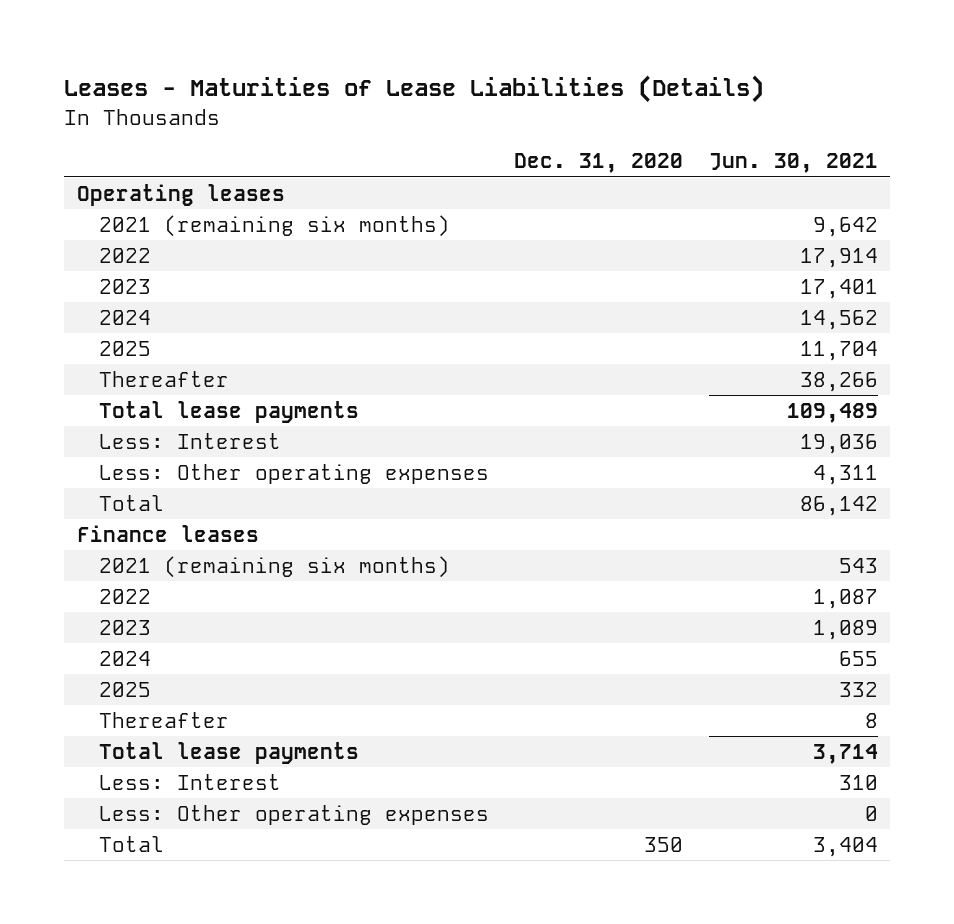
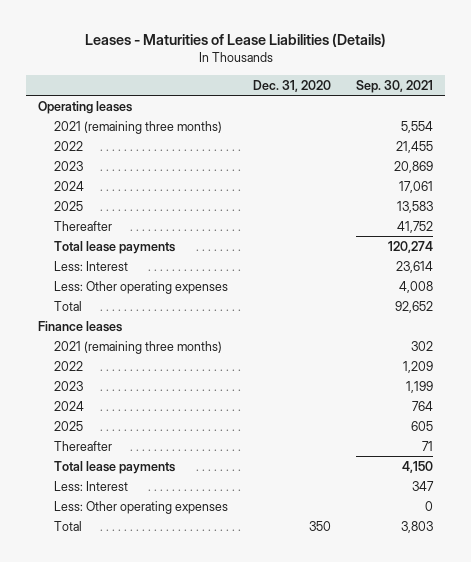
[708,153,878,174] Jun. 30, 2021 -> none
none -> [355,79,433,93] Sep. 30, 2021
[98,214,450,237] 2021 (remaining six months) -> [54,120,223,134] 2021 (remaining three months)
[98,555,450,578] 2021 (remaining six months) -> [54,340,223,354] 2021 (remaining three months)

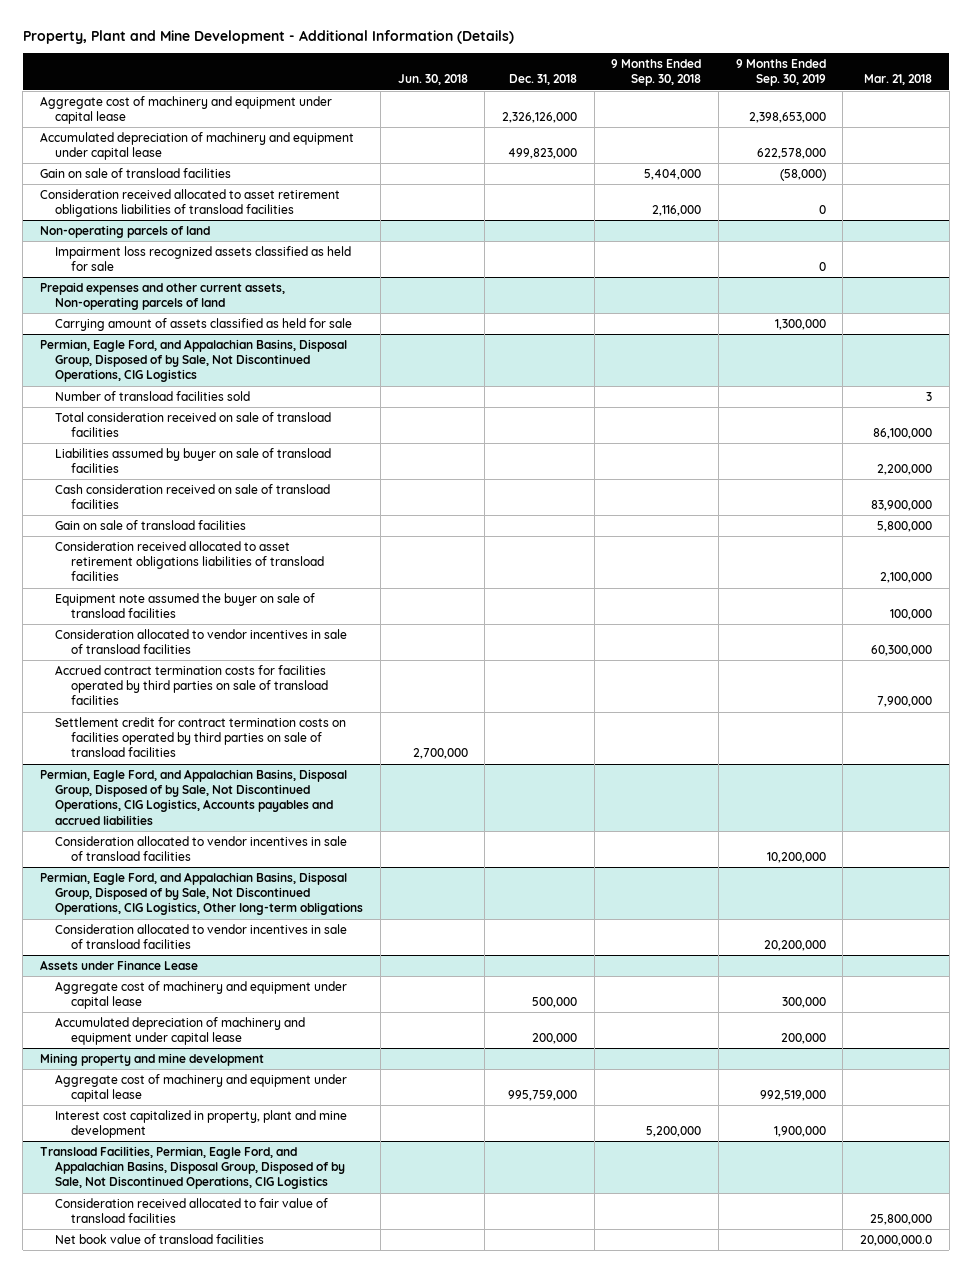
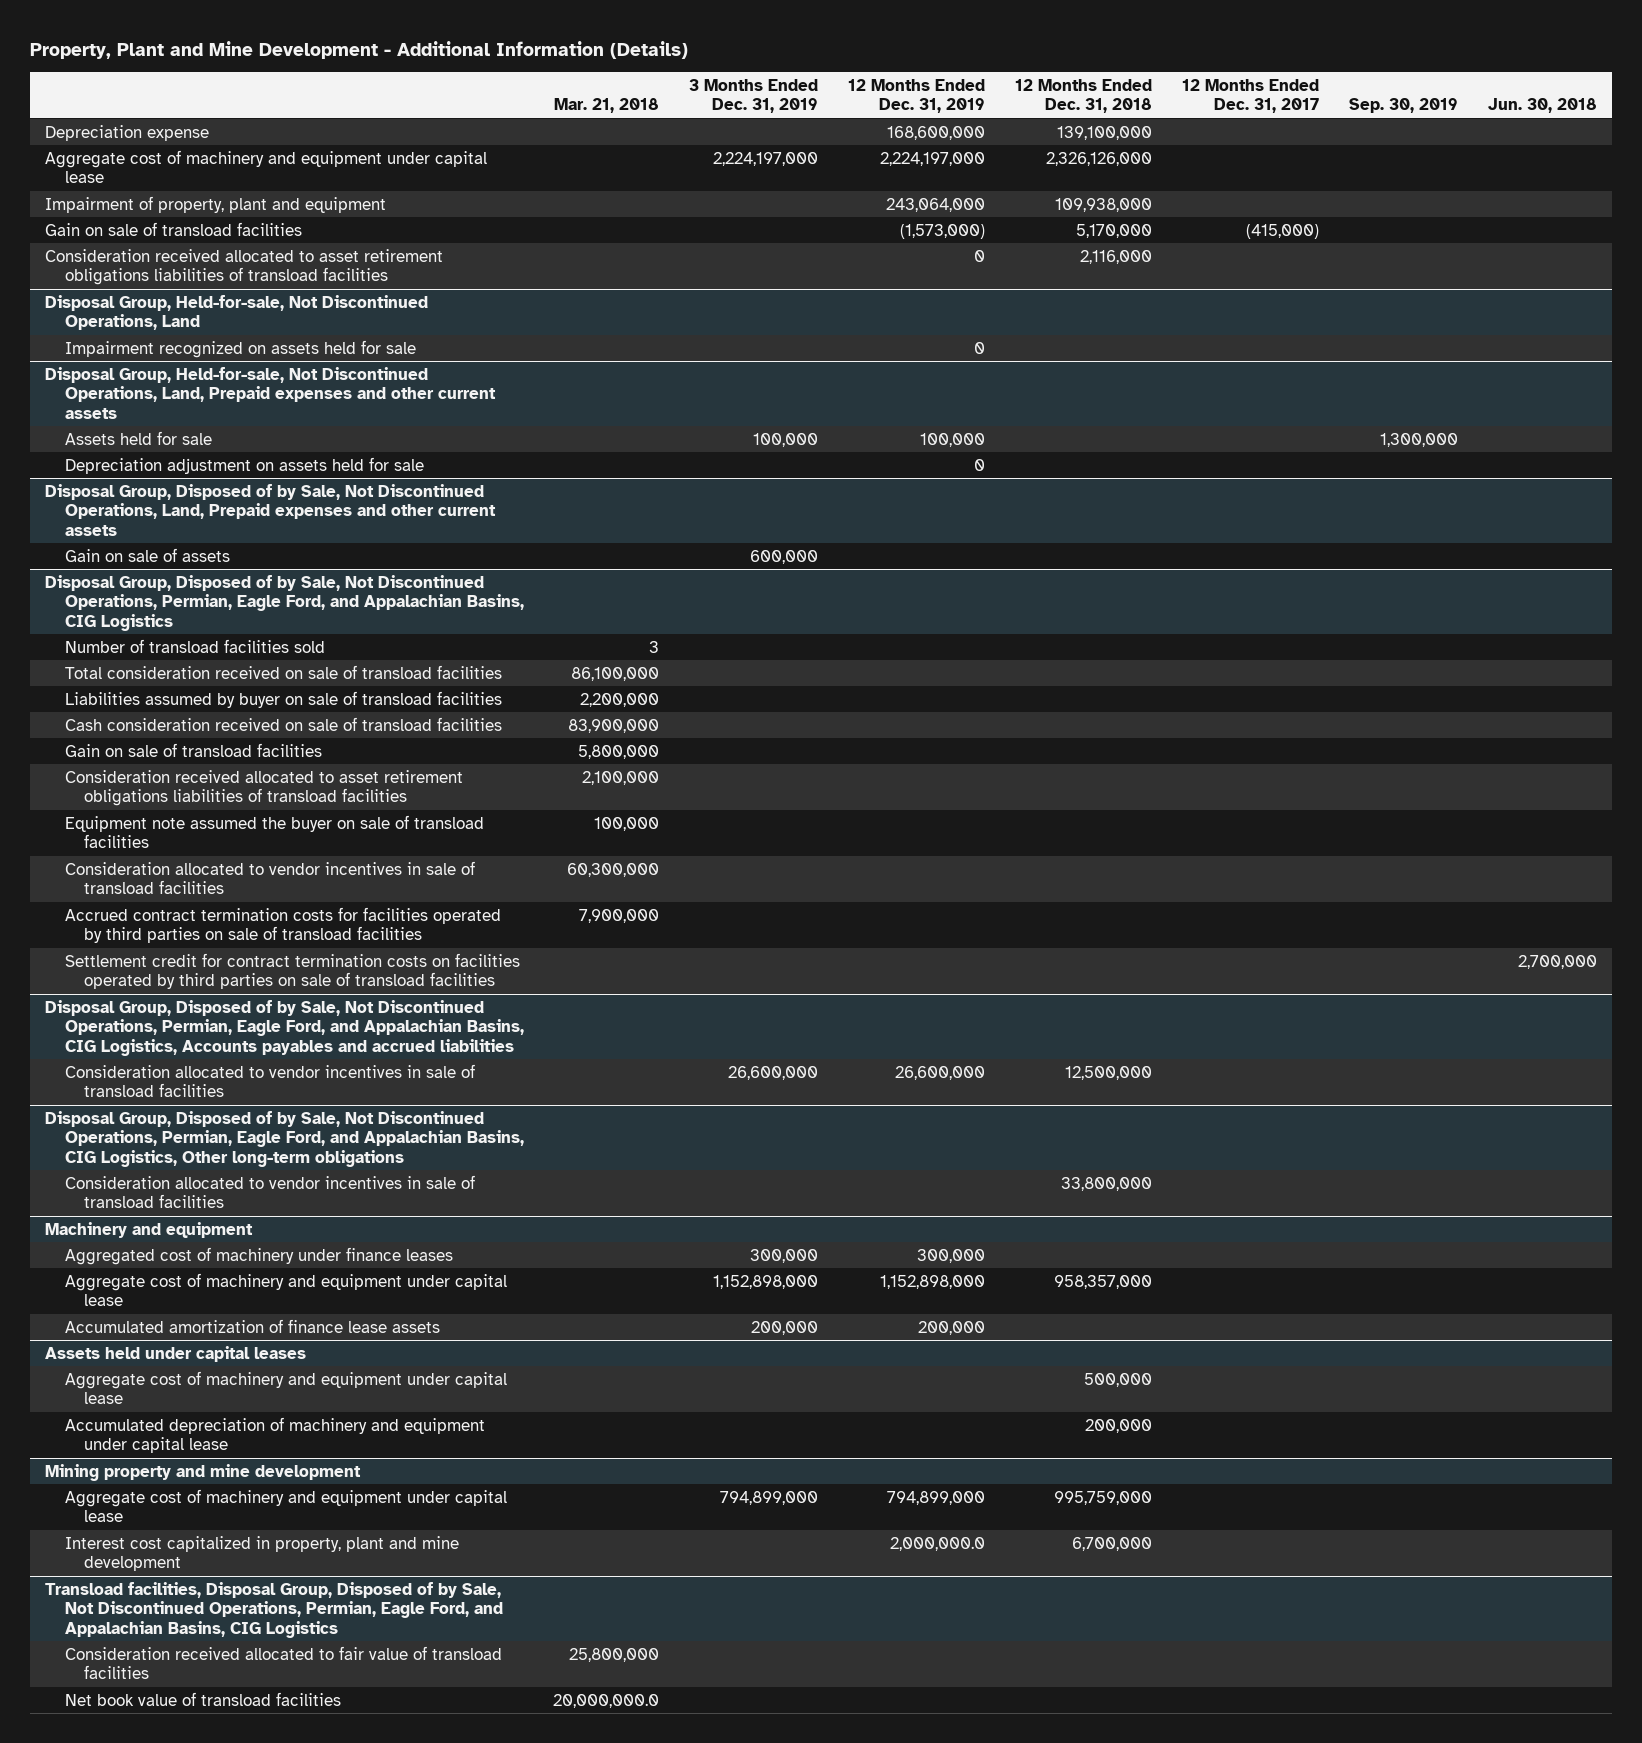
[509,74,578,86] Dec. 31, 2018 -> none
[611,59,702,87] 9 Months Ended Sep. 30, 2018 -> none
[735,59,826,87] 9 Months Ended Sep. 30, 2019 -> none
none -> [689,78,819,114] 3 Months Ended Dec. 31, 2019
none -> [848,78,986,114] 12 Months Ended Dec. 31, 2019
none -> [1015,78,1153,114] 12 Months Ended Dec. 31, 2018
none -> [1182,78,1320,114] 12 Months Ended Dec. 31, 2017
none -> [1349,98,1459,114] Sep. 30, 2019
none -> [45,124,210,141] Depreciation expense
[39,131,354,161] Accumulated depreciation of machinery and equipment under capital lease -> none
none -> [45,195,387,213] Impairment of property, plant and equipment
[39,224,210,238] Non-operating parcels of land -> none
[55,245,352,272] Impairment loss recognized assets classified as held for sale -> none
[39,281,285,311] Prepaid expenses and other current assets, Non-operating parcels of land -> none
[55,317,353,331] Carrying amount of assets classified as held for sale -> none
none -> [45,294,429,331] Disposal Group, Held-for-sale, Not Discontinued Operations, Land
none -> [64,339,416,358] Impairment recognized on assets held for sale
none -> [45,366,496,419] Disposal Group, Held-for-sale, Not Discontinued Operations, Land, Prepaid expenses and other current assets
none -> [64,430,212,445] Assets held for sale
none -> [64,456,424,474] Depreciation adjustment on assets held for sale
none -> [45,483,496,536] Disposal Group, Disposed of by Sale, Not Discontinued Operations, Land, Prepaid expenses and other current assets
none -> [64,547,230,562] Gain on sale of assets
[39,338,347,383] Permian, Eagle Ford, and Appalachian Basins, Disposal Group, Disposed of by Sale, Not Discontinued Operations, CIG Logistics -> [45,574,524,631] Disposal Group, Disposed of by Sale, Not Discontinued Operations, Permian, Eagle Ford, and Appalachian Basins, CIG Logistics
[39,768,347,825] Permian, Eagle Ford, and Appalachian Basins, Disposal Group, Disposed of by Sale, Not Discontinued Operations, CIG Logistics, Accounts payables and accrued liabilities -> [45,999,524,1056] Disposal Group, Disposed of by Sale, Not Discontinued Operations, Permian, Eagle Ford, and Appalachian Basins, CIG Logistics, Accounts payables and accrued liabilities
[39,871,364,916] Permian, Eagle Ford, and Appalachian Basins, Disposal Group, Disposed of by Sale, Not Discontinued Operations, CIG Logistics, Other long-term obligations -> [45,1110,524,1167] Disposal Group, Disposed of by Sale, Not Discontinued Operations, Permian, Eagle Ford, and Appalachian Basins, CIG Logistics, Other long-term obligations
[39,959,198,970] Assets under Finance Lease -> none
[55,980,348,1010] Aggregate cost of machinery and equipment under capital lease -> none
[55,1016,306,1046] Accumulated depreciation of machinery and equipment under capital lease -> none
none -> [45,1221,254,1238] Machinery and equipment
none -> [64,1246,453,1265] Aggregated cost of machinery under finance leases
none -> [64,1272,507,1307] Aggregate cost of machinery and equipment under capital lease
none -> [64,1318,440,1333] Accumulated amortization of finance lease assets
none -> [45,1345,307,1362] Assets held under capital leases
none -> [64,1370,507,1405] Aggregate cost of machinery and equipment under capital lease
none -> [64,1416,485,1454] Accumulated depreciation of machinery and equipment under capital lease
[39,1145,346,1190] Transload Facilities, Permian, Eagle Ford, and Appalachian Basins, Disposal Group, Disposed of by Sale, Not Discontinued Operations, CIG Logistics -> [45,1581,503,1638] Transload facilities, Disposal Group, Disposed of by Sale, Not Discontinued Operations, Permian, Eagle Ford, and Appalachian Basins, CIG Logistics

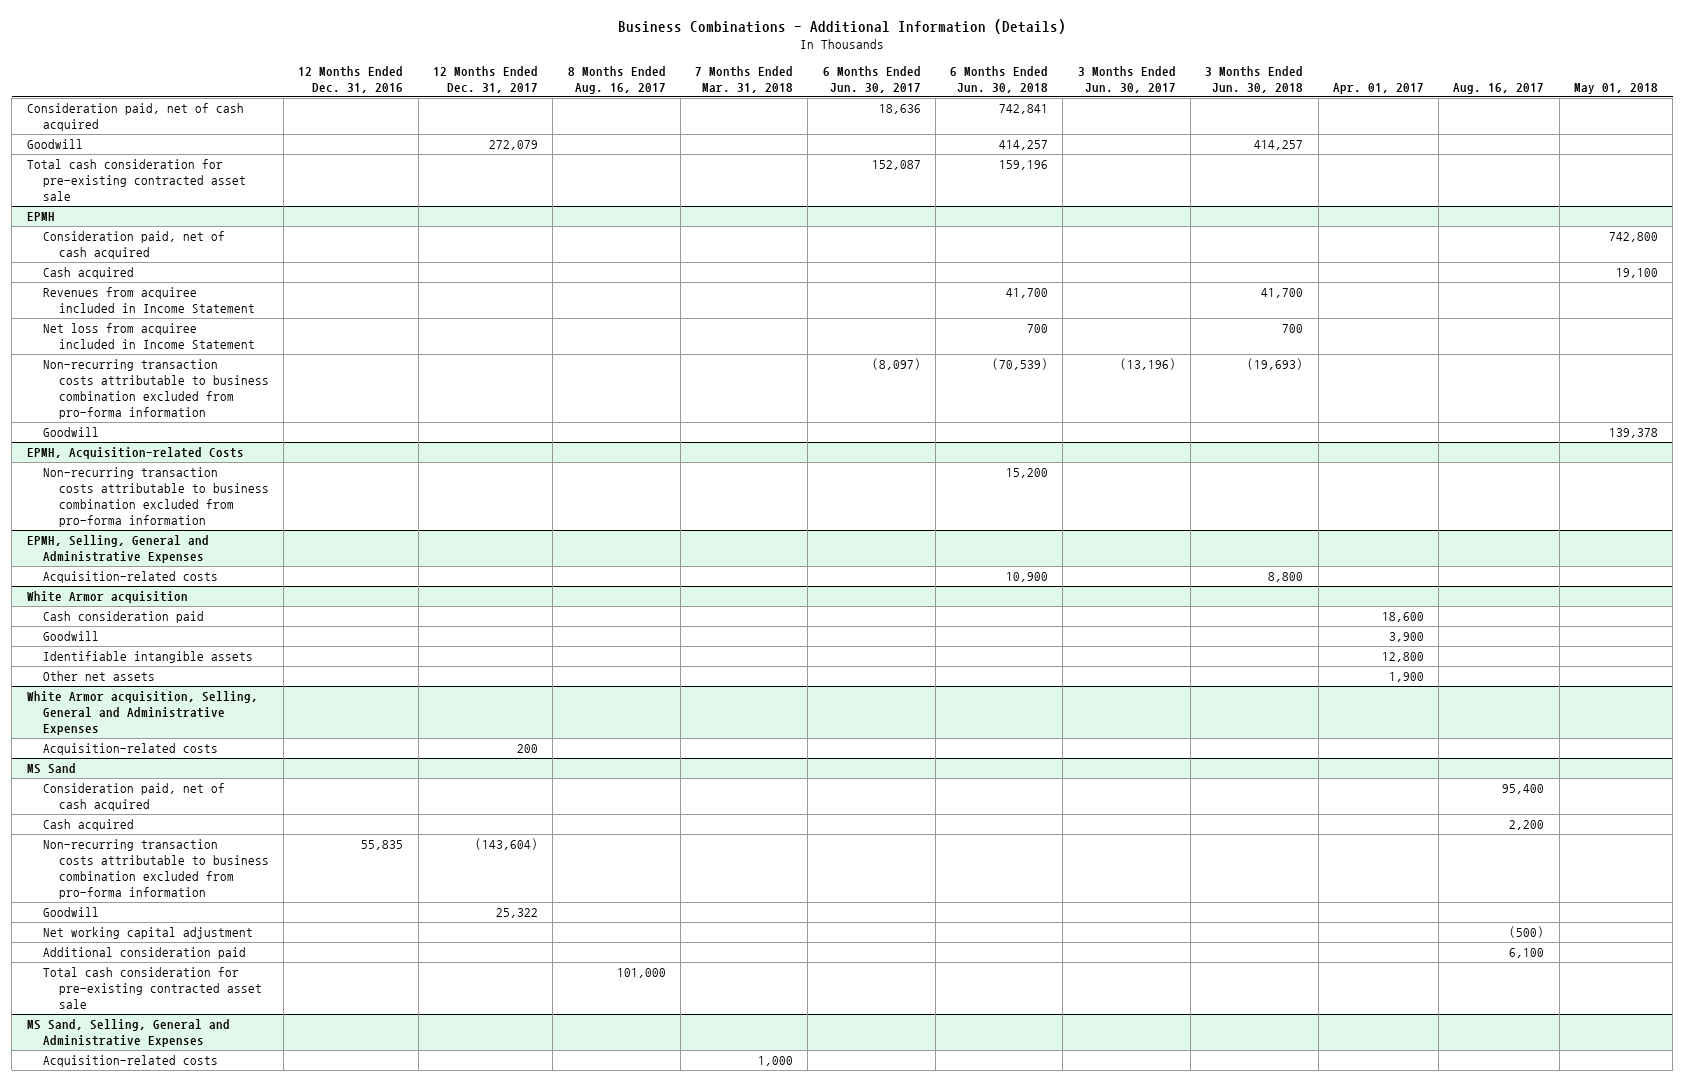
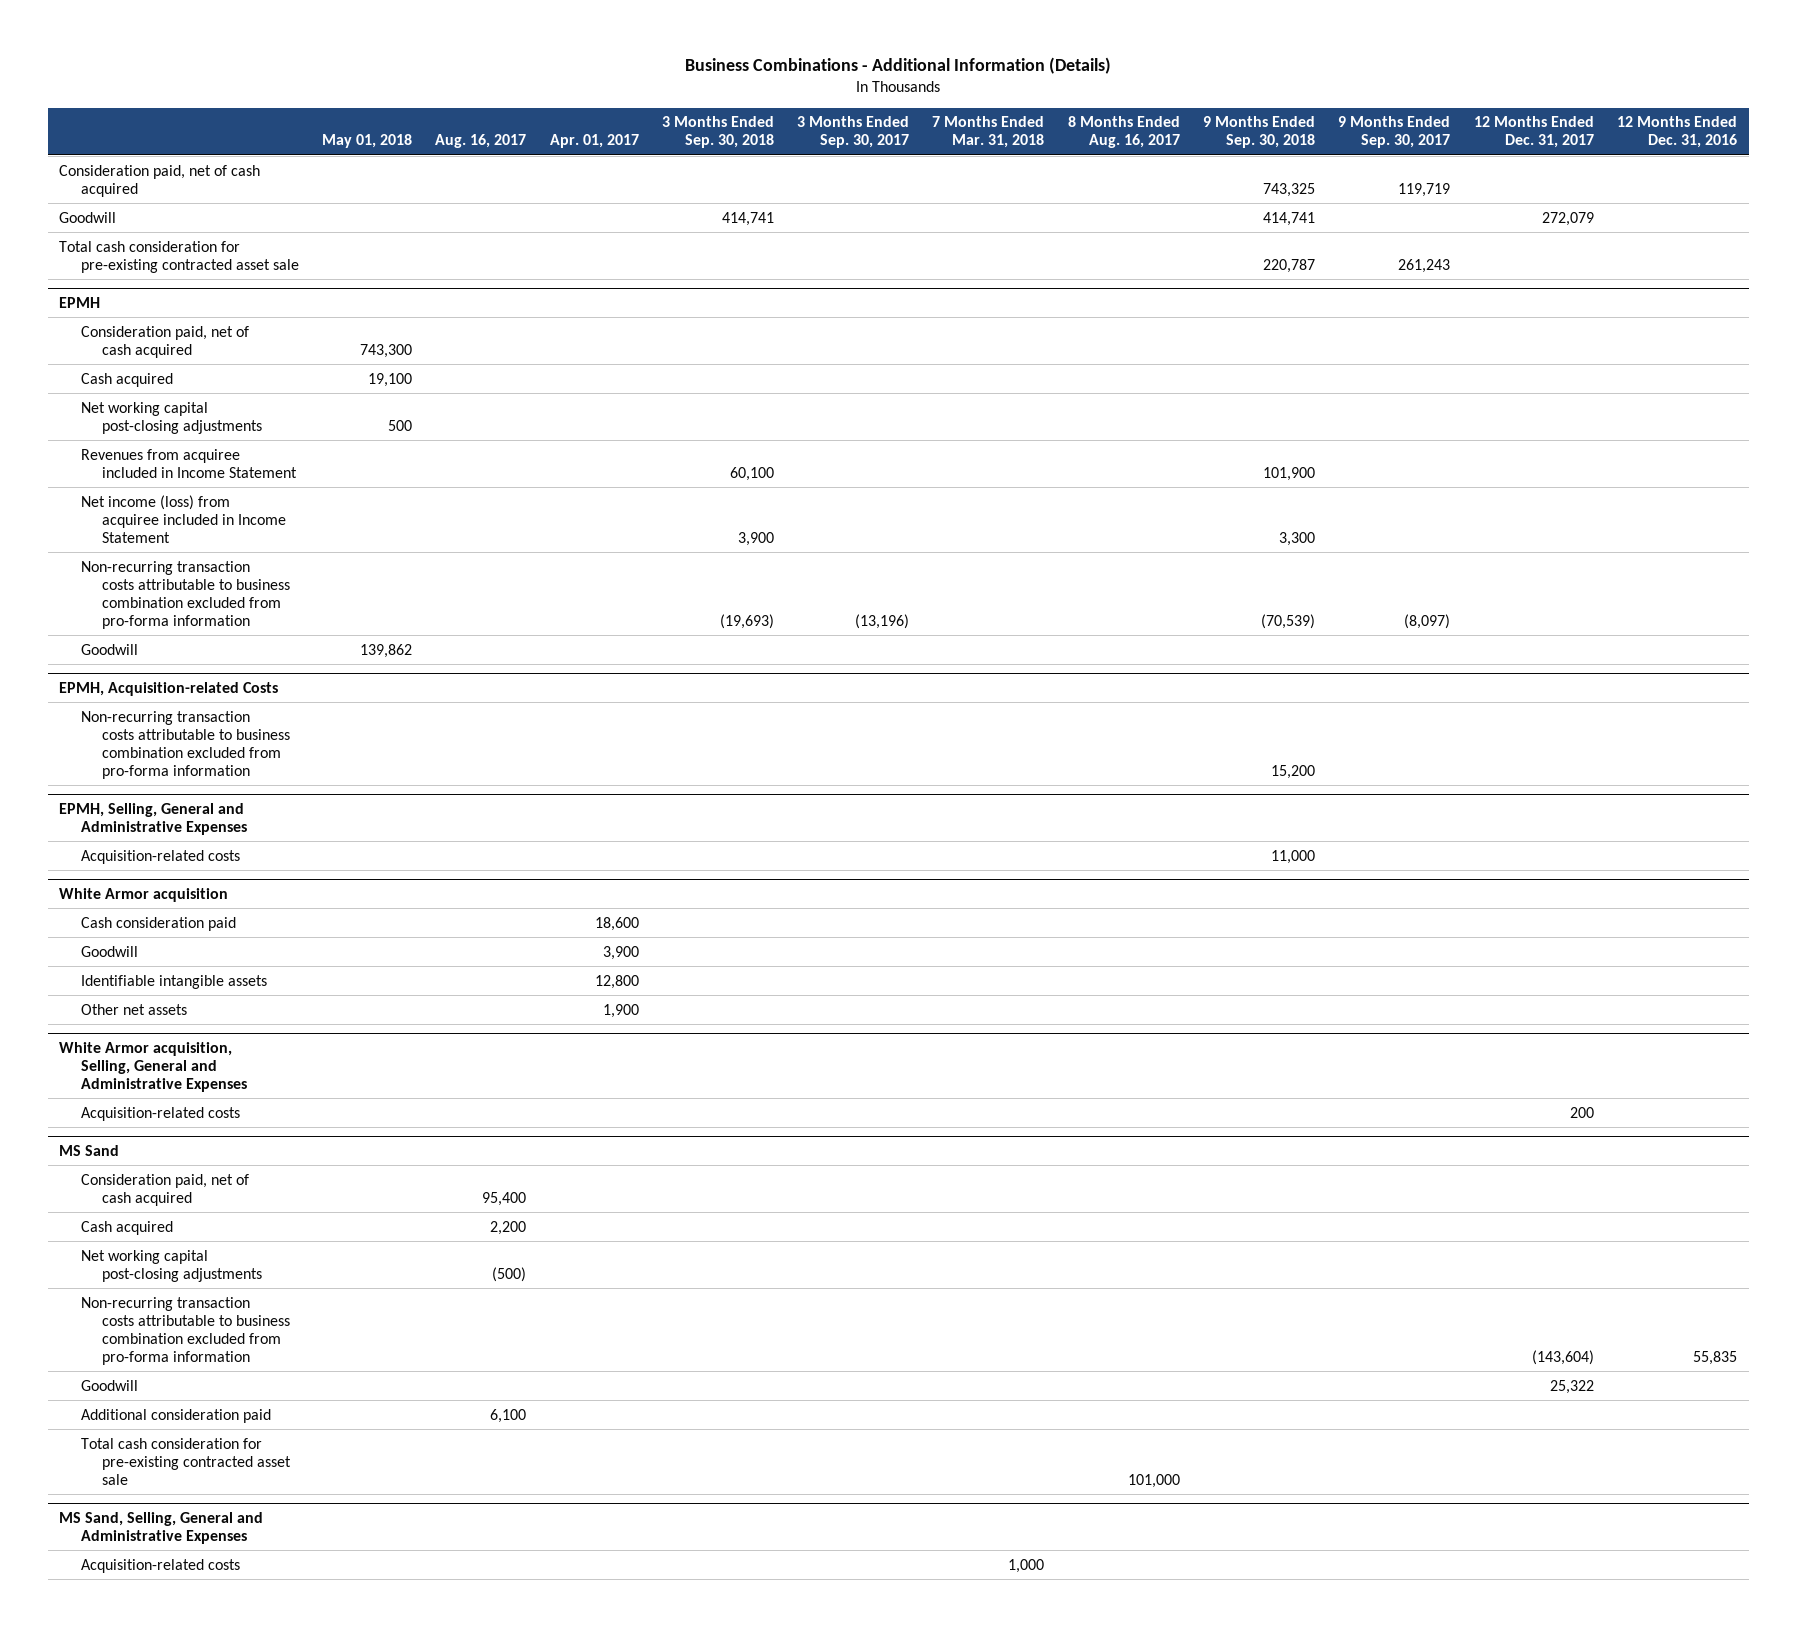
[822,65,921,94] 6 Months Ended Jun. 30, 2017 -> none
[950,65,1049,94] 6 Months Ended Jun. 30, 2018 -> none
[1077,65,1176,94] 3 Months Ended Jun. 30, 2017 -> none
[1205,65,1304,94] 3 Months Ended Jun. 30, 2018 -> none
none -> [661,116,774,149] 3 Months Ended Sep. 30, 2018
none -> [797,116,910,149] 3 Months Ended Sep. 30, 2017
none -> [1203,116,1316,149] 9 Months Ended Sep. 30, 2018
none -> [1338,116,1451,149] 9 Months Ended Sep. 30, 2017
[1609,231,1659,242] 742,800 -> [359,343,412,358] 743,300
none -> [80,401,263,434] Net working capital post-closing adjustments
[42,322,255,350] Net loss from acquiree included in Income Statement -> [80,494,287,543] Net income (loss) from acquiree included in Income Statement
[1609,427,1659,438] 139,378 -> [359,643,412,658] 139,862
none -> [80,1249,263,1282] Net working capital post-closing adjustments
[42,926,253,939] Net working capital adjustment -> none

